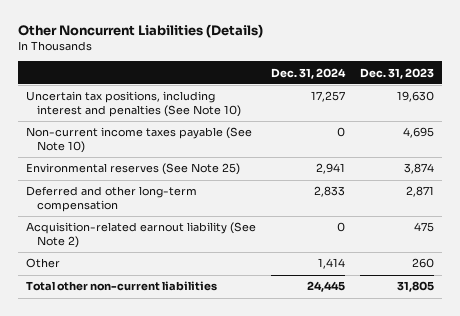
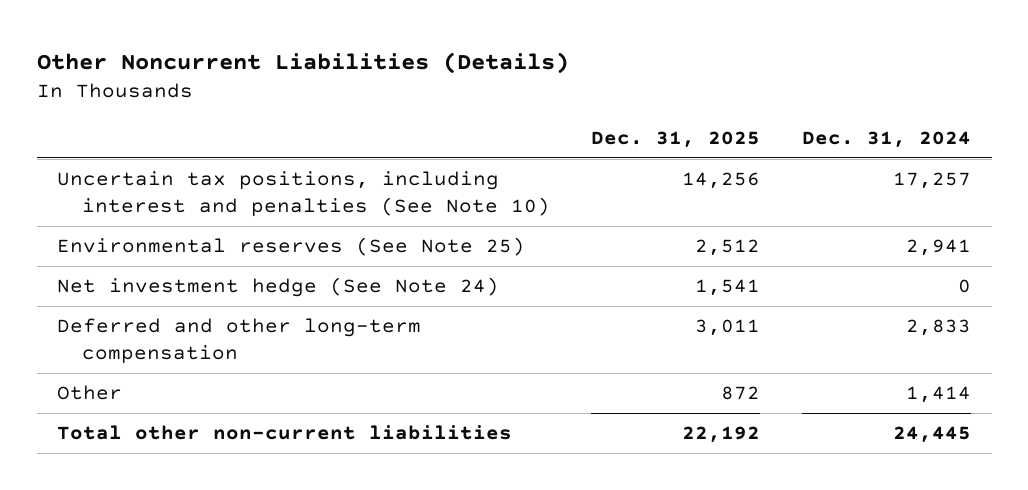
[360,67,435,79] Dec. 31, 2023 -> none
none -> [591,130,761,148] Dec. 31, 2025
[25,127,252,154] Non-current income taxes payable (See Note 10) -> none
none -> [57,277,500,298] Net investment hedge (See Note 24)
[25,222,256,249] Acquisition-related earnout liability (See Note 2) -> none

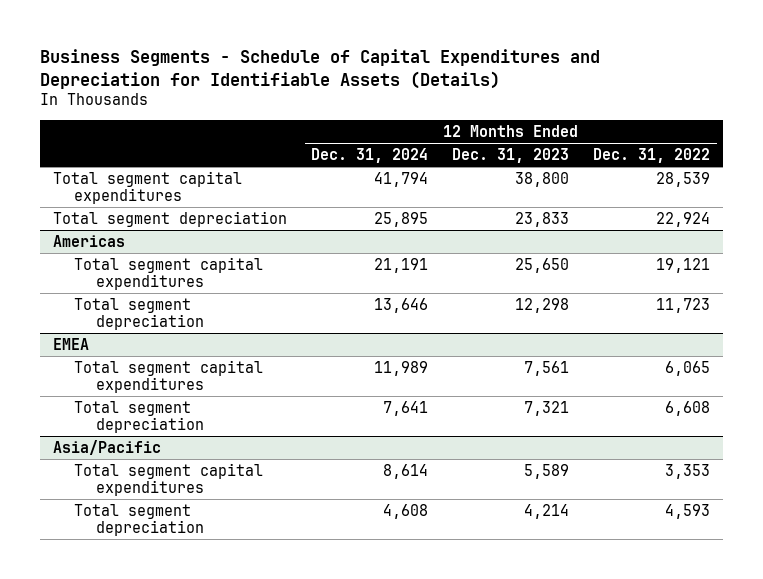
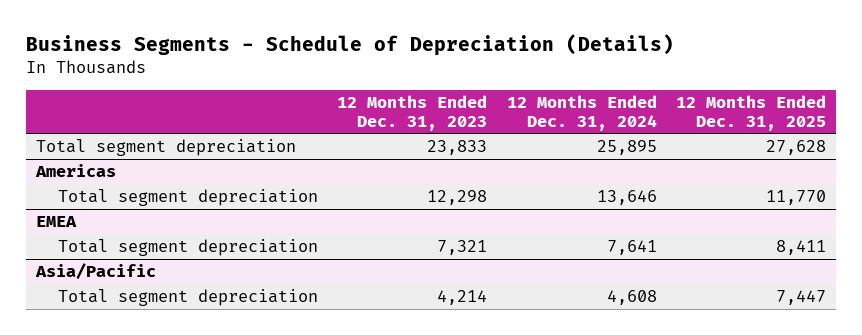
[40,49,601,89] Business Segments - Schedule of Capital Expenditures and Depreciation for Identifiable Assets (Details) -> [25,34,674,57] Business Segments - Schedule of Depreciation (Details)
[593,148,711,164] Dec. 31, 2022 -> none
none -> [675,94,826,131] 12 Months Ended Dec. 31, 2025
[52,170,242,204] Total segment capital expenditures -> none
[74,256,264,290] Total segment capital expenditures -> none
[74,359,264,393] Total segment capital expenditures -> none
[74,462,264,496] Total segment capital expenditures -> none

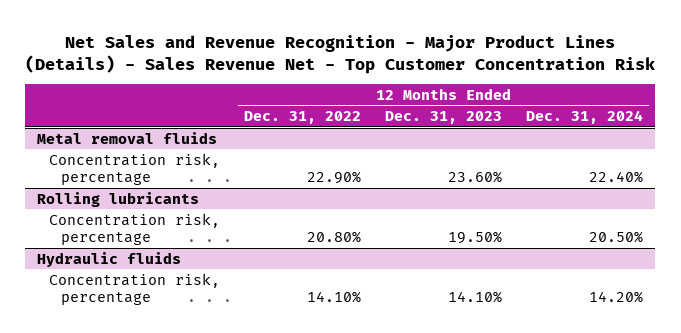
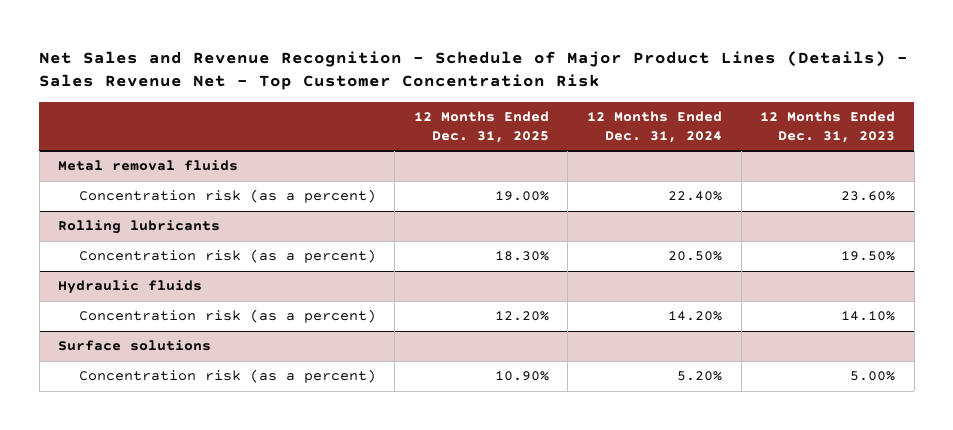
[25,34,656,74] Net Sales and Revenue Recognition - Major Product Lines (Details) - Sales Revenue Net - Top Customer Concentration Risk -> [39,50,909,91] Net Sales and Revenue Recognition - Schedule of Major Product Lines (Details) - Sales Revenue Net - Top Customer Concentration Risk
[244,111,362,125] Dec. 31, 2022 -> none
none -> [413,110,549,143] 12 Months Ended Dec. 31, 2025
[49,152,221,186] Concentration risk, percentage -> [78,189,376,204] Concentration risk (as a percent)
[49,212,221,246] Concentration risk, percentage -> [78,249,376,264] Concentration risk (as a percent)
[49,272,221,306] Concentration risk, percentage -> [78,309,376,324] Concentration risk (as a percent)
none -> [58,340,212,352] Surface solutions
none -> [78,369,376,384] Concentration risk (as a percent)

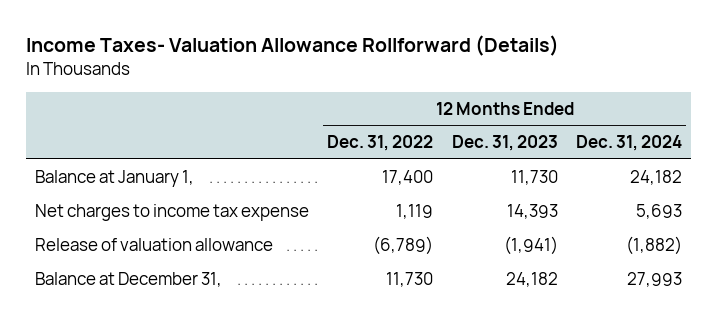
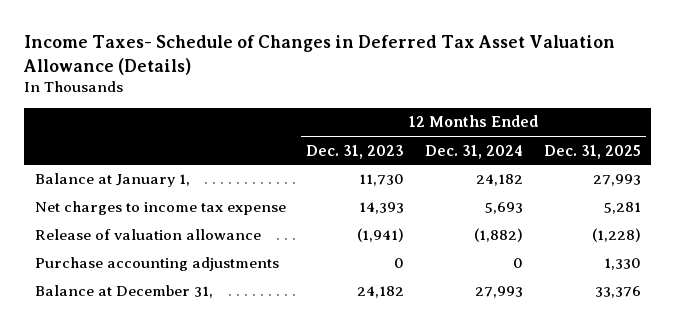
[25,35,559,57] Income Taxes- Valuation Allowance Rollforward (Details) -> [23,35,616,75] Income Taxes- Schedule of Changes in Deferred Tax Asset Valuation Allowance (Details)
[327,135,434,152] Dec. 31, 2022 -> none
none -> [543,144,641,159] Dec. 31, 2025
none -> [34,257,279,272] Purchase accounting adjustments

